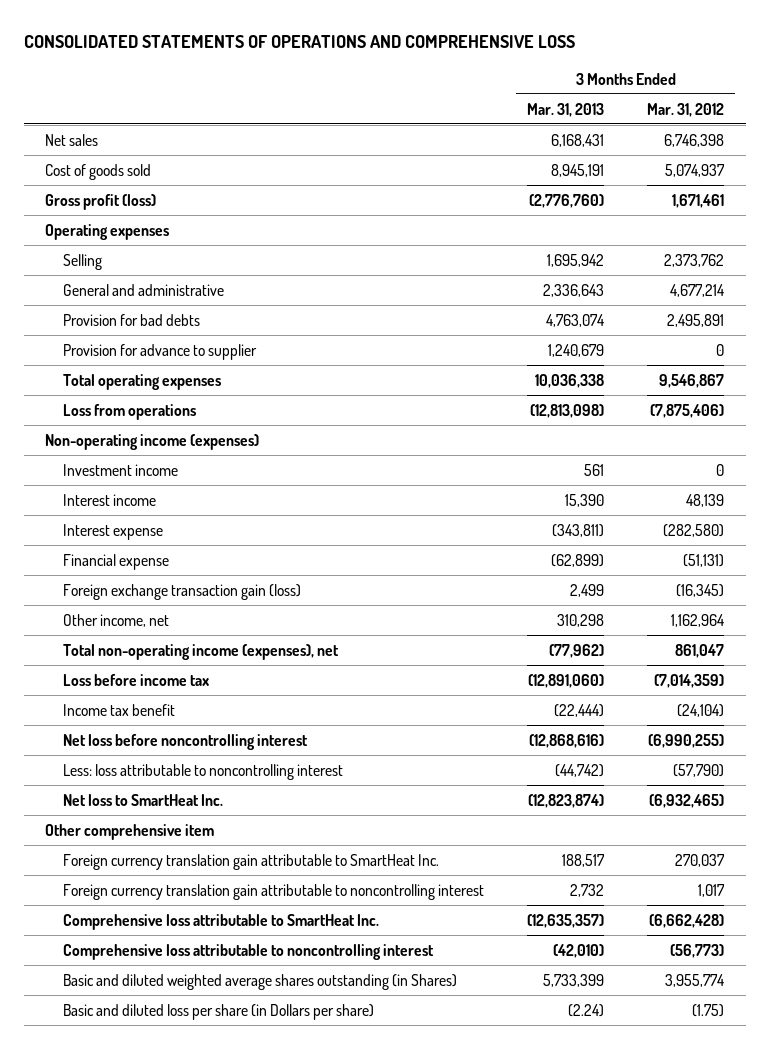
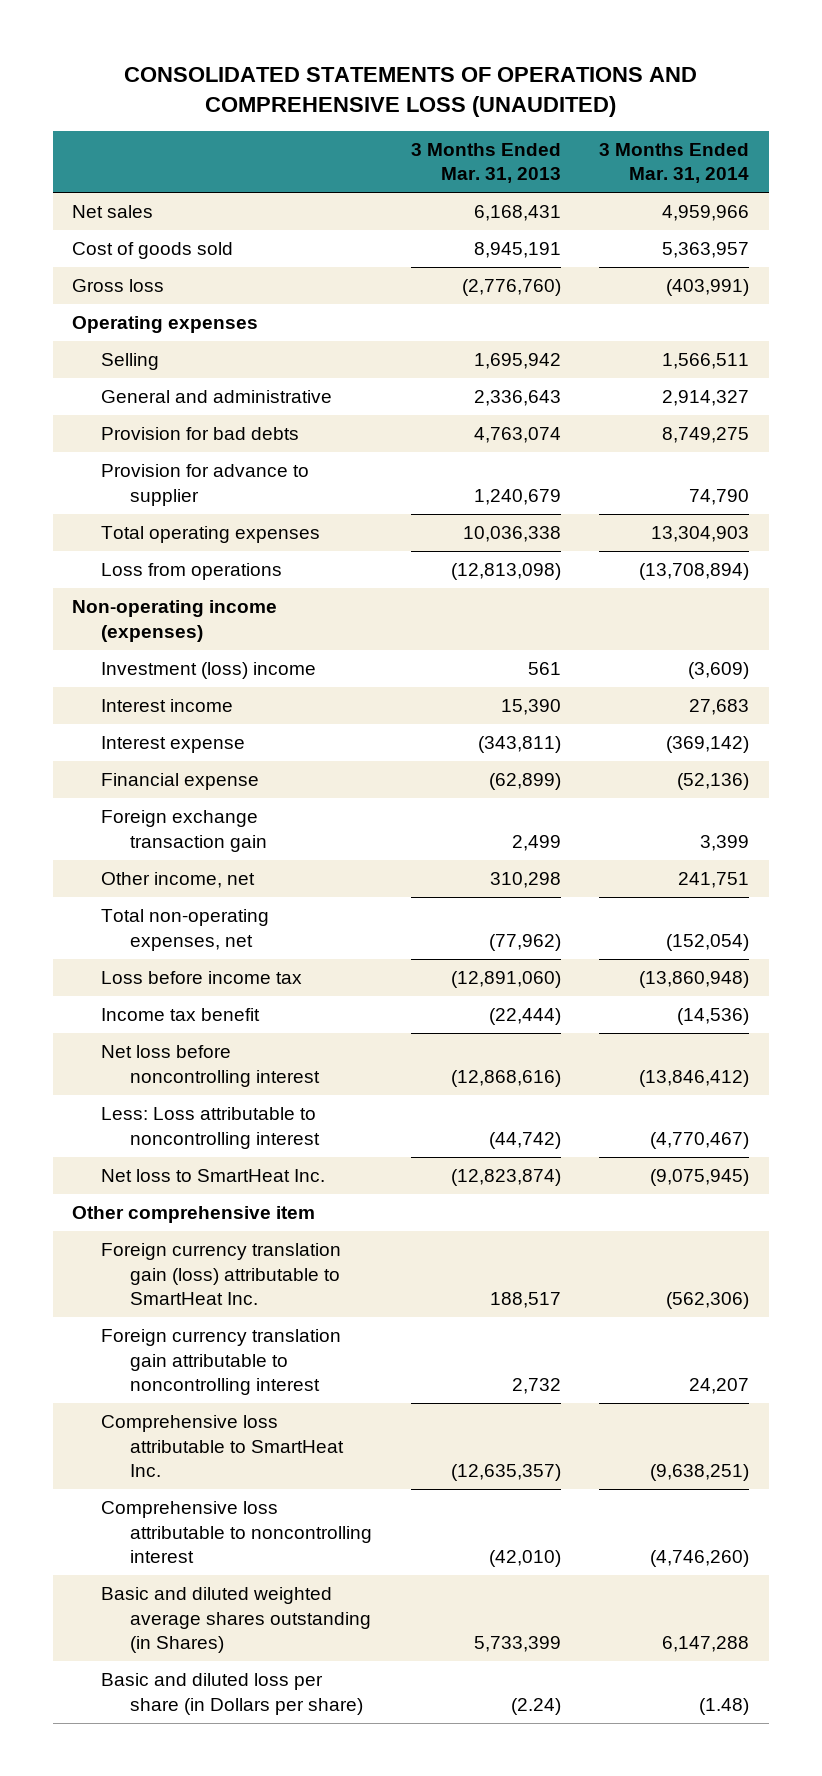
[23,35,575,49] CONSOLIDATED STATEMENTS OF OPERATIONS AND COMPREHENSIVE LOSS -> [123,67,697,117] CONSOLIDATED STATEMENTS OF OPERATIONS AND COMPREHENSIVE LOSS (UNAUDITED)
[647,102,725,117] Mar. 31, 2012 -> none
none -> [599,142,750,184] 3 Months Ended Mar. 31, 2014
[45,193,157,210] Gross profit (loss) -> [72,279,165,293] Gross loss
[62,463,178,476] Investment income -> [101,662,317,680] Investment (loss) income
[62,583,301,600] Foreign exchange transaction gain (loss) -> [101,810,268,852] Foreign exchange transaction gain
[62,643,339,660] Total non-operating income (expenses), net -> [101,909,270,951] Total non-operating expenses, net
[62,763,343,780] Less: loss attributable to noncontrolling interest -> [101,1107,321,1149] Less: Loss attributable to noncontrolling interest
[62,853,439,870] Foreign currency translation gain attributable to SmartHeat Inc. -> [101,1243,342,1305] Foreign currency translation gain (loss) attributable to SmartHeat Inc.

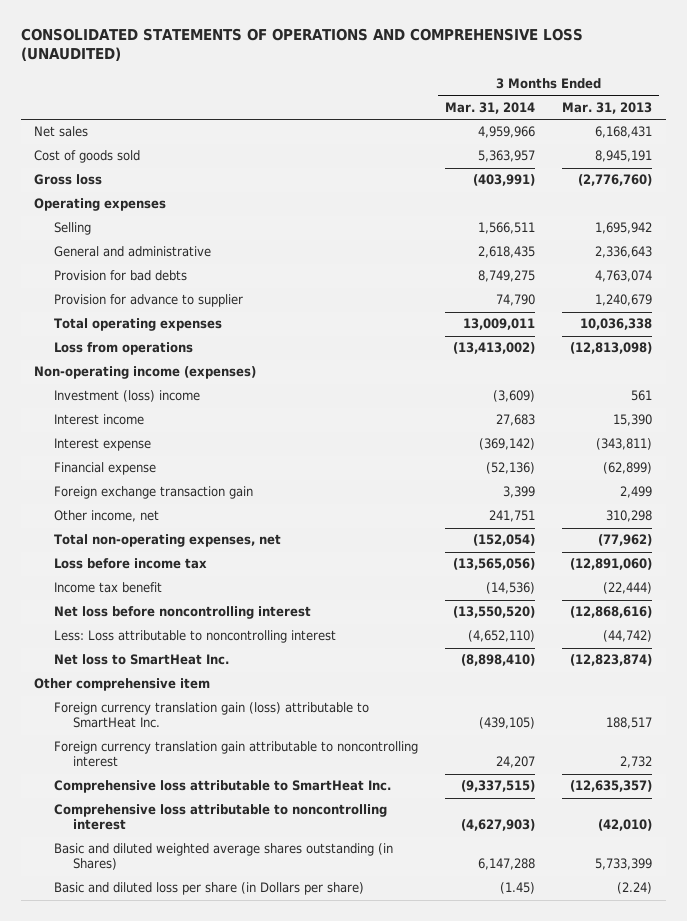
[662,390,750,407] 2,914,327 -> [477,246,535,259] 2,618,435
[651,526,750,543] 13,304,903 -> [462,318,535,331] 13,009,011
[639,563,750,581] (13,708,894) -> [452,342,535,355] (13,413,002)
[639,971,750,989] (13,860,948) -> [452,558,535,571] (13,565,056)
[639,1069,750,1087] (13,846,412) -> [452,606,535,619] (13,550,520)
[650,1131,750,1149] (4,770,467) -> [467,630,535,643] (4,652,110)
[650,1169,750,1187] (9,075,945) -> [460,654,535,667] (8,898,410)
[666,1291,750,1309] (562,306) -> [478,717,535,730] (439,105)
[650,1463,750,1481] (9,638,251) -> [460,780,535,793] (9,337,515)
[650,1549,750,1567] (4,746,260) -> [460,819,535,832] (4,627,903)
[699,1697,750,1715] (1.48) -> [499,882,535,895] (1.45)

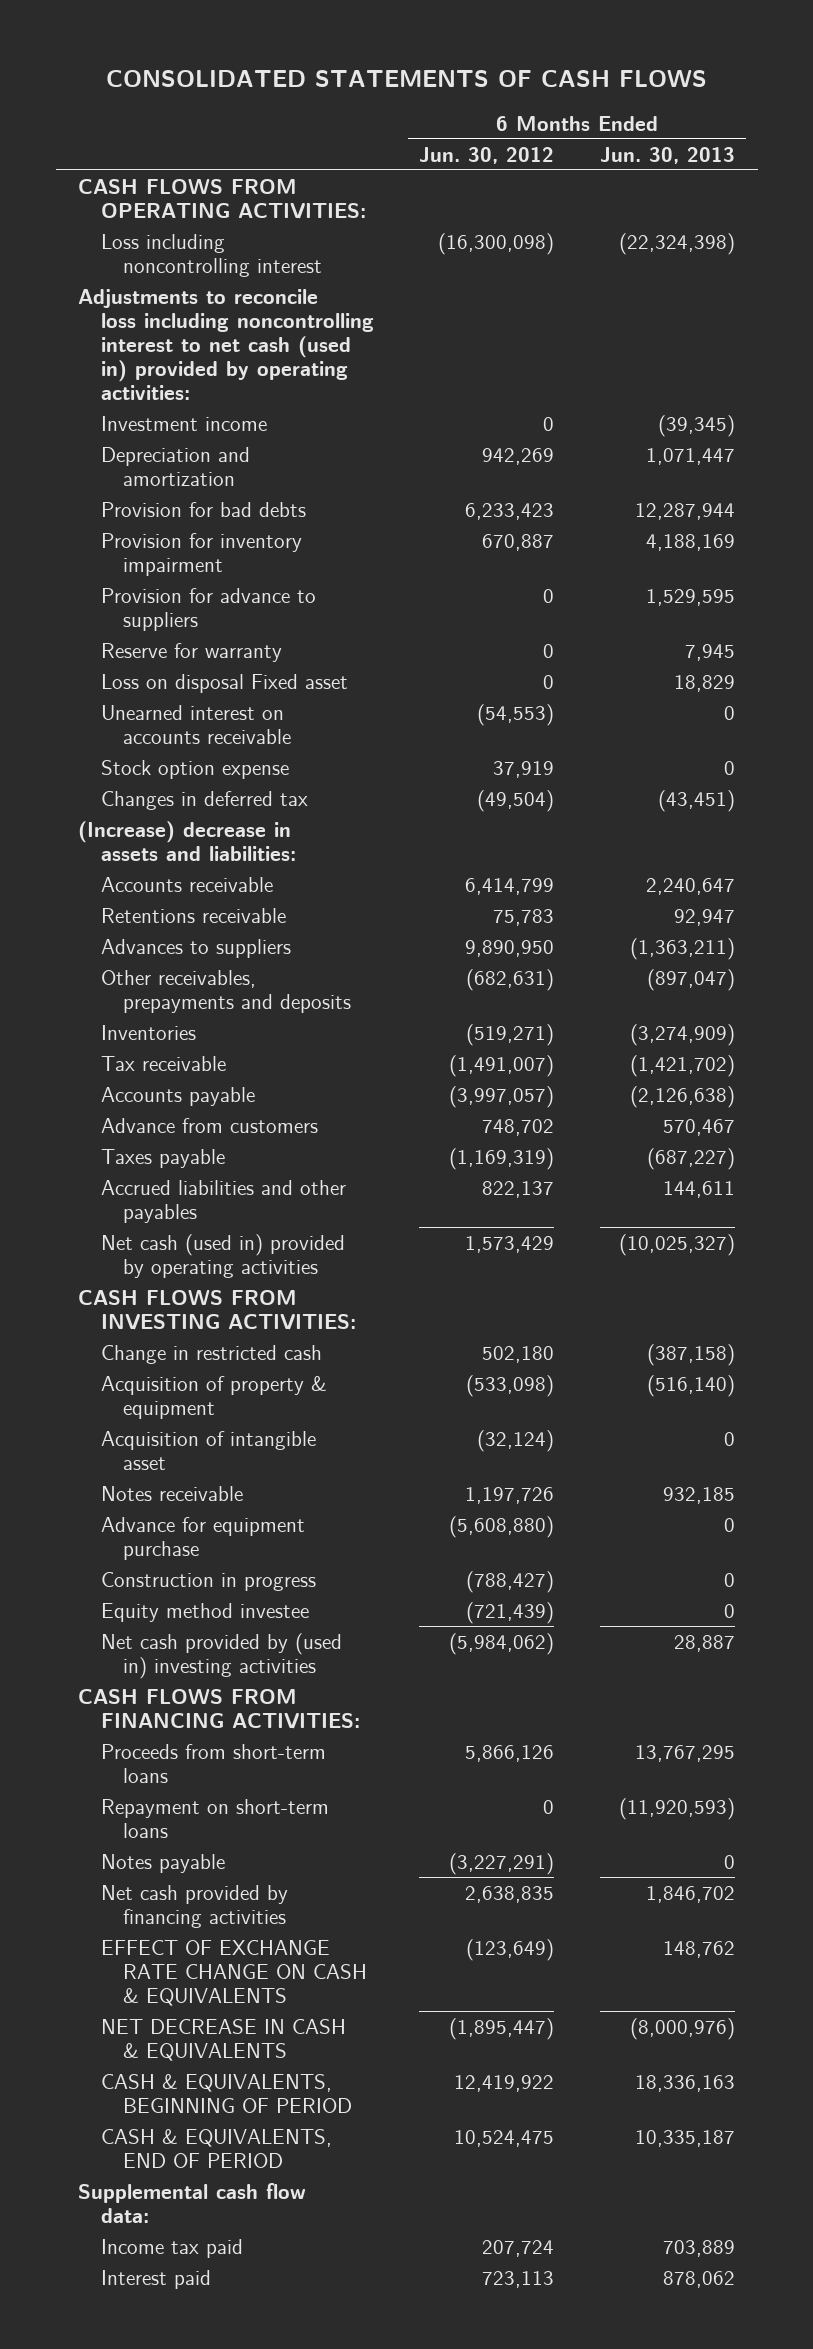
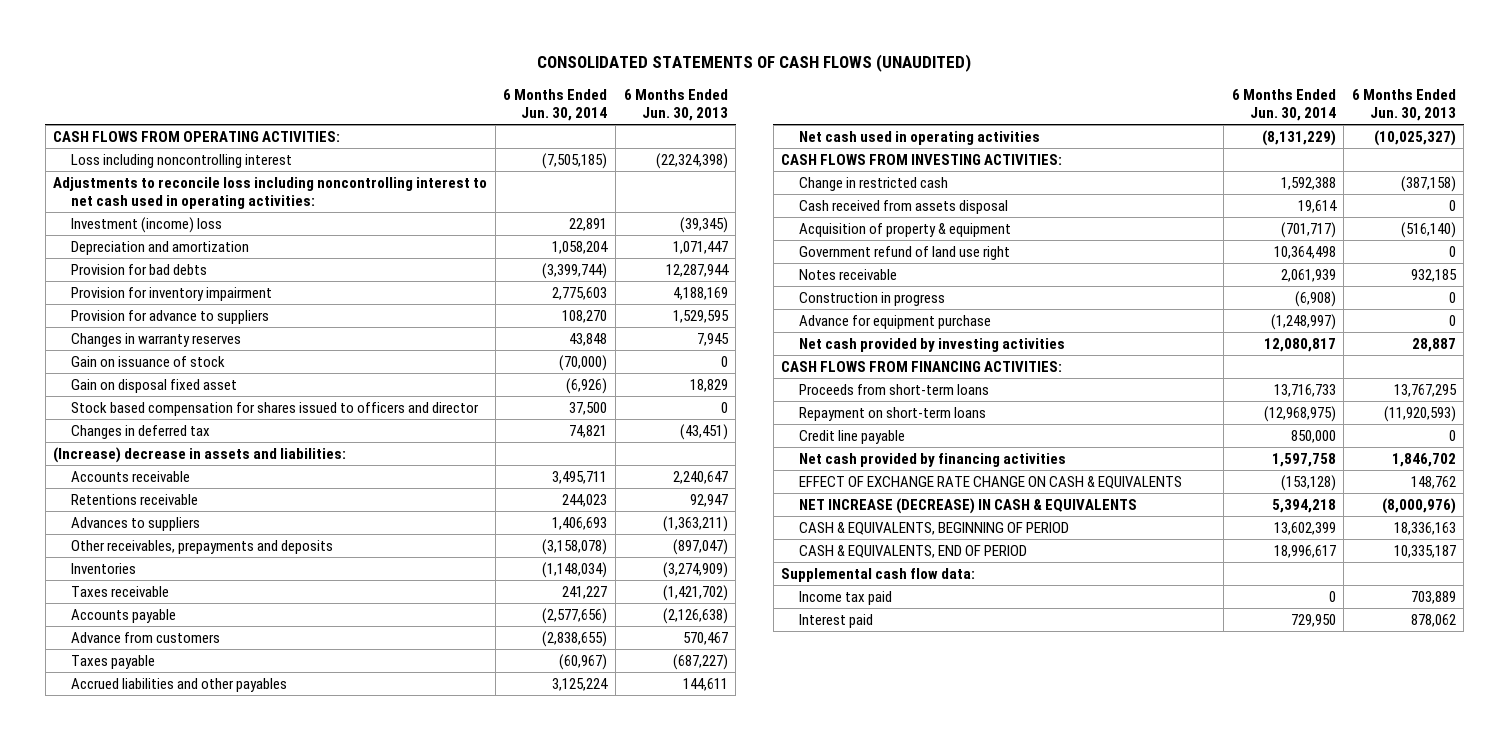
[105,70,707,88] CONSOLIDATED STATEMENTS OF CASH FLOWS -> [537,54,972,73] CONSOLIDATED STATEMENTS OF CASH FLOWS (UNAUDITED)
[419,146,555,164] Jun. 30, 2012 -> none
none -> [503,89,608,122] 6 Months Ended Jun. 30, 2014
[78,288,374,400] Adjustments to reconcile loss including noncontrolling interest to net cash (used in) provided by operating activities: -> [53,177,488,209] Adjustments to reconcile loss including noncontrolling interest to net cash used in operating activities:
[100,415,267,431] Investment income -> [70,217,222,234] Investment (income) loss
[100,704,291,744] Unearned interest on accounts receivable -> none
[100,759,289,779] Stock option expense -> none
[100,642,282,662] Reserve for warranty -> [70,333,241,348] Changes in warranty reserves
none -> [70,356,225,368] Gain on issuance of stock
[100,673,348,693] Loss on disposal Fixed asset -> [70,379,237,394] Gain on disposal fixed asset
none -> [70,402,479,417] Stock based compensation for shares issued to officers and director
[100,1055,226,1071] Tax receivable -> [70,586,169,598] Taxes receivable
[100,1233,345,1278] Net cash (used in) provided by operating activities -> [798,131,1040,146] Net cash used in operating activities
none -> [798,200,1008,215] Cash received from assets disposal
[100,1430,316,1470] Acquisition of intangible asset -> none
none -> [798,246,1010,261] Government refund of land use right
[100,1602,309,1622] Equity method investee -> none
[100,1516,305,1560] Advance for equipment purchase -> [798,315,991,330] Advance for equipment purchase
[100,1632,342,1679] Net cash provided by (used in) investing activities -> [798,338,1065,353] Net cash provided by investing activities
[100,1853,225,1873] Notes payable -> none
none -> [798,430,905,445] Credit line payable
[100,2018,346,2061] NET DECREASE IN CASH & EQUIVALENTS -> [798,498,1137,515] NET INCREASE (DECREASE) IN CASH & EQUIVALENTS

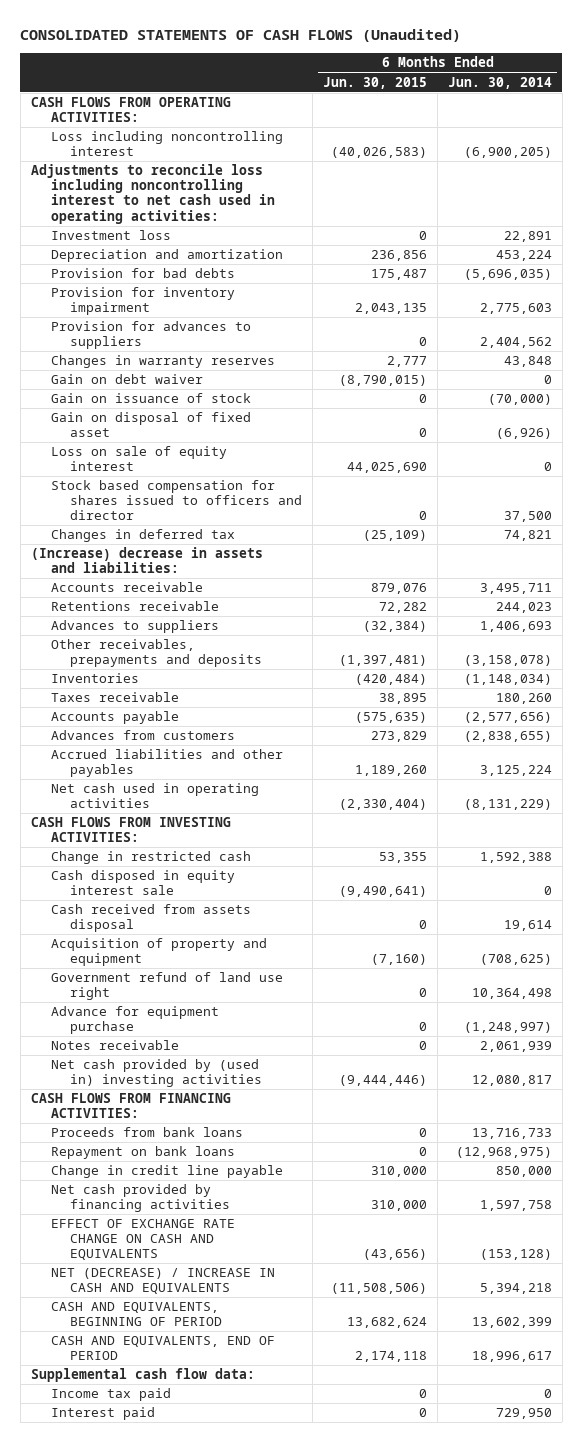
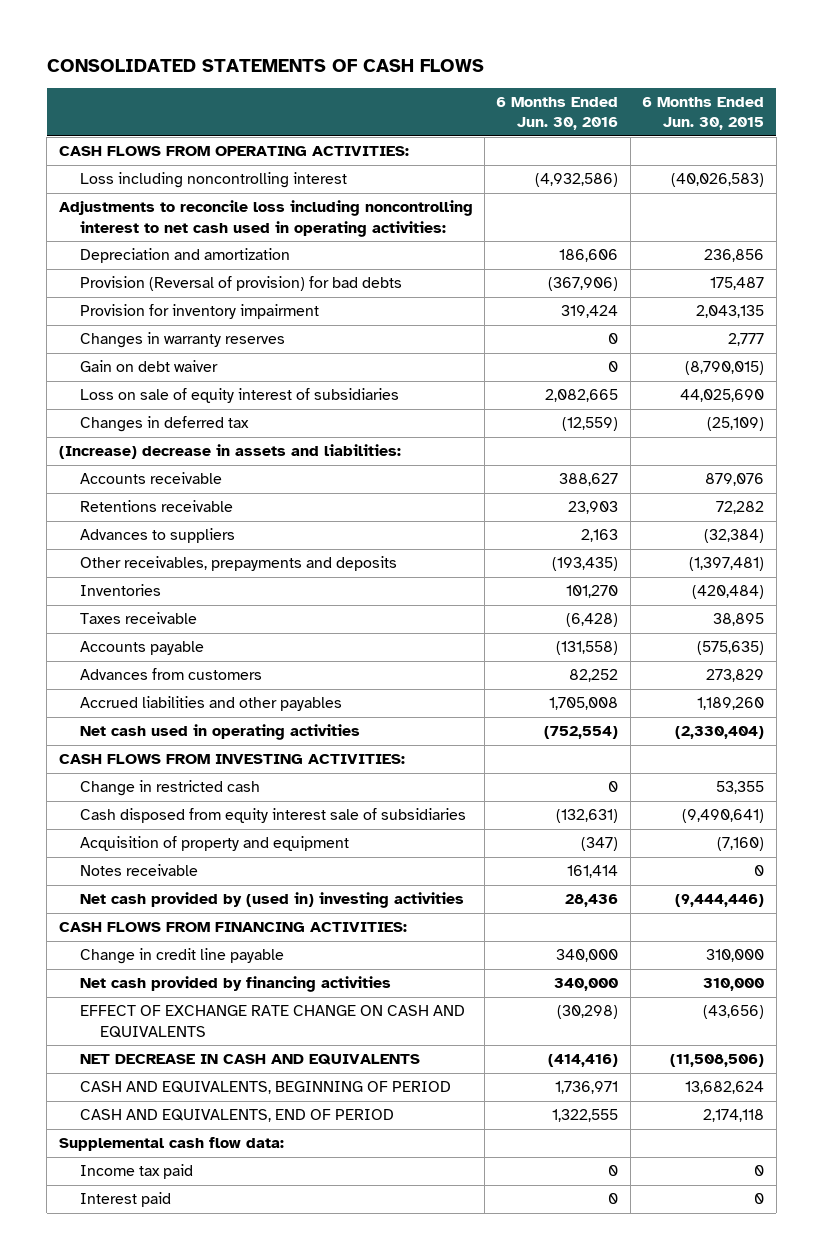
[20,29,462,43] CONSOLIDATED STATEMENTS OF CASH FLOWS (Unaudited) -> [46,58,484,72] CONSOLIDATED STATEMENTS OF CASH FLOWS
[448,76,553,89] Jun. 30, 2014 -> none
none -> [496,97,619,131] 6 Months Ended Jun. 30, 2016
[50,230,171,241] Investment loss -> none
[50,268,235,279] Provision for bad debts -> [79,276,402,292] Provision (Reversal of provision) for bad debts
[50,321,251,350] Provision for advances to suppliers -> none
[50,393,251,404] Gain on issuance of stock -> none
[50,412,251,438] Gain on disposal of fixed asset -> none
[50,480,303,521] Stock based compensation for shares issued to officers and director -> none
[50,446,227,472] Loss on sale of equity interest -> [79,388,399,404] Loss on sale of equity interest of subsidiaries
[50,904,251,933] Cash received from assets disposal -> none
[50,870,235,896] Cash disposed in equity interest sale -> [79,808,466,824] Cash disposed from equity interest sale of subsidiaries
[50,972,283,1001] Government refund of land use right -> none
[50,1006,219,1035] Advance for equipment purchase -> none
[50,1127,243,1138] Proceeds from bank loans -> none
[50,1146,235,1160] Repayment on bank loans -> none
[50,1268,275,1295] NET (DECREASE) / INCREASE IN CASH AND EQUIVALENTS -> [79,1054,420,1066] NET DECREASE IN CASH AND EQUIVALENTS

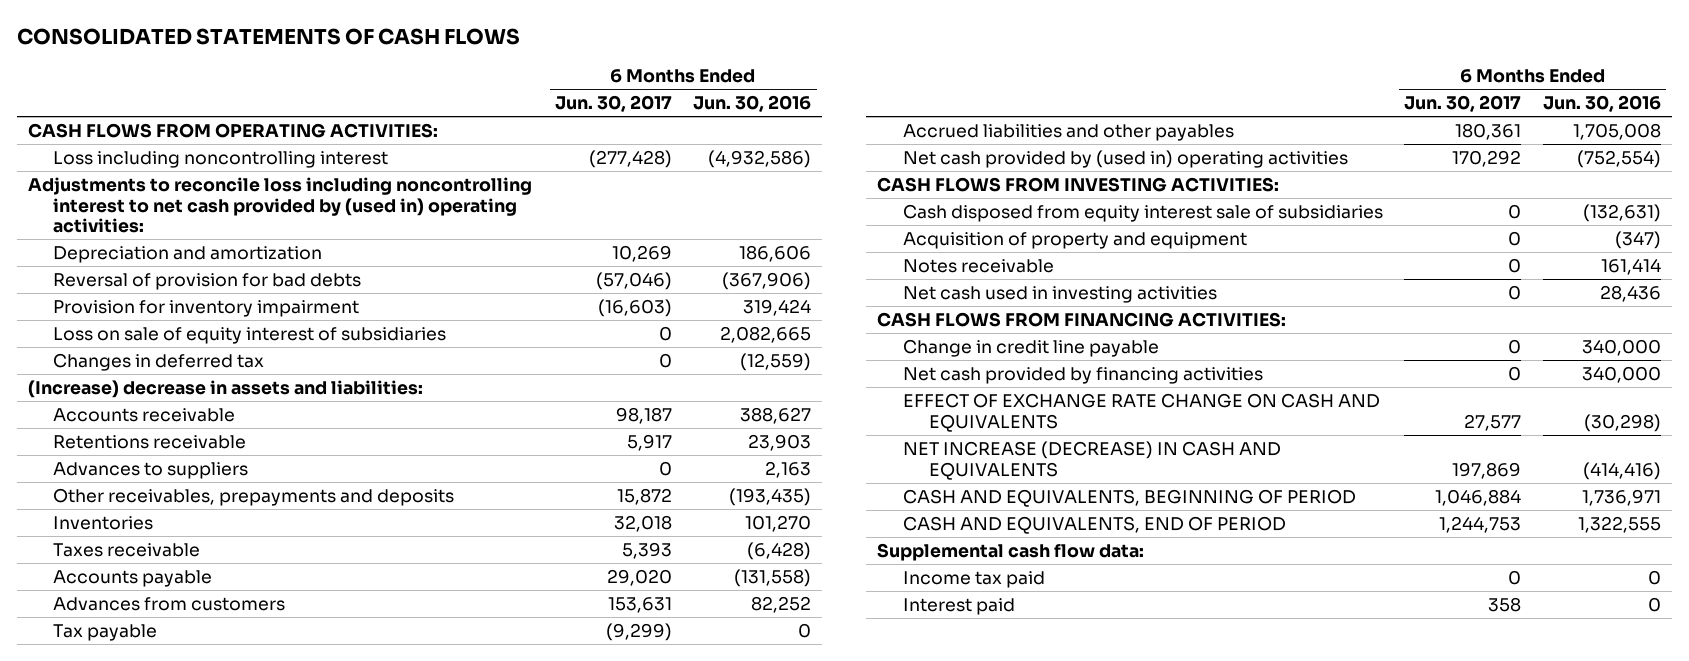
[642,97,765,131] 6 Months Ended Jun. 30, 2015 -> none
none -> [554,95,672,113] Jun. 30, 2017
[58,200,473,237] Adjustments to reconcile loss including noncontrolling interest to net cash used in operating activities: -> [27,177,532,234] Adjustments to reconcile loss including noncontrolling interest to net cash provided by (used in) operating activities:
[79,276,402,292] Provision (Reversal of provision) for bad debts -> [53,273,362,291] Reversal of provision for bad debts
[79,332,285,349] Changes in warranty reserves -> none
[79,360,218,373] Gain on debt waiver -> none
none -> [53,624,158,642] Tax payable
[79,724,360,741] Net cash used in operating activities -> [902,150,1348,169] Net cash provided by (used in) operating activities
[79,780,260,797] Change in restricted cash -> none
[79,892,464,909] Net cash provided by (used in) investing activities -> [902,286,1217,304] Net cash used in investing activities
[79,1054,420,1066] NET DECREASE IN CASH AND EQUIVALENTS -> [902,441,1281,480] NET INCREASE (DECREASE) IN CASH AND EQUIVALENTS

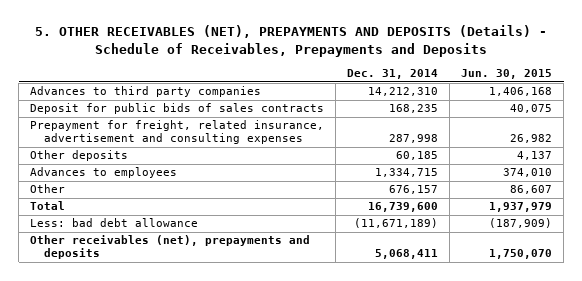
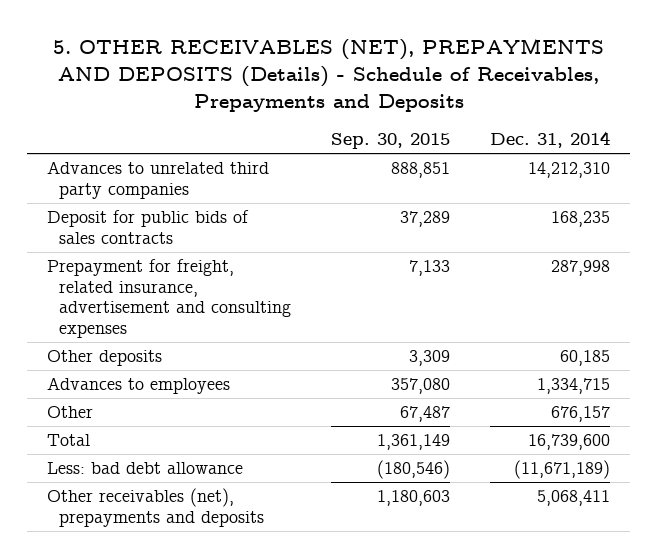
[461,69,553,80] Jun. 30, 2015 -> none
none -> [331,133,451,150] Sep. 30, 2015
[30,86,262,98] Advances to third party companies -> [47,161,270,199] Advances to unrelated third party companies

